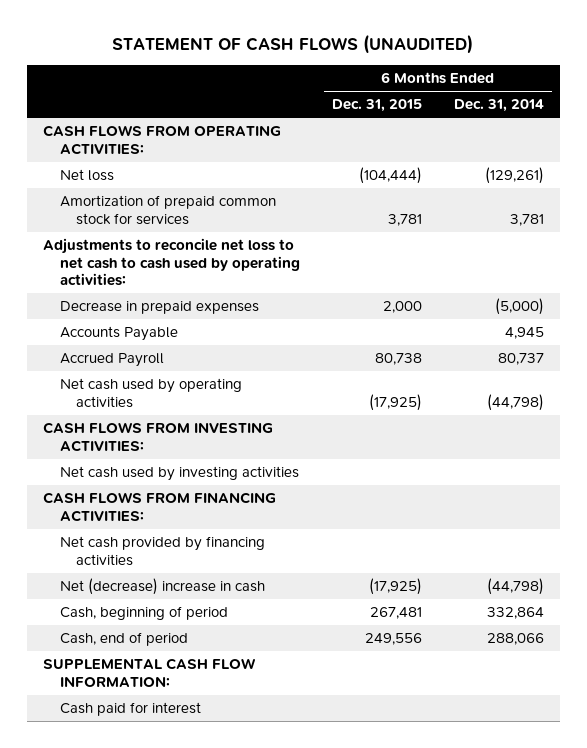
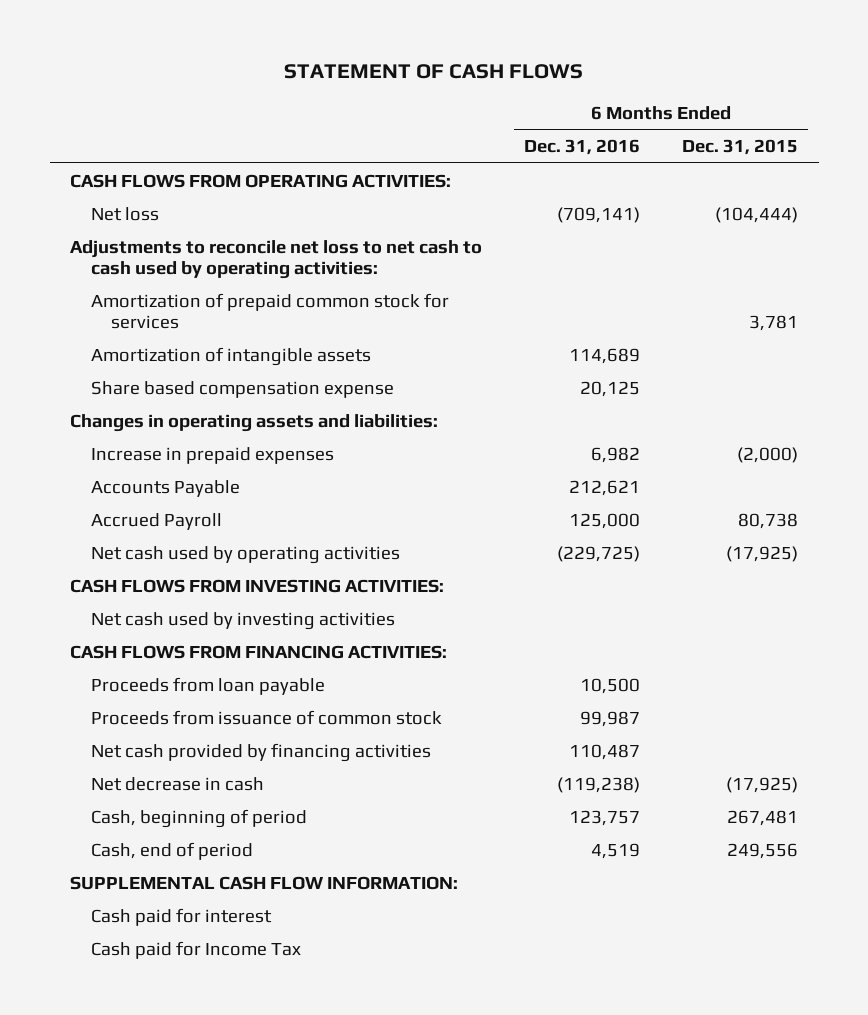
[112,34,474,55] STATEMENT OF CASH FLOWS (UNAUDITED) -> [284,64,584,80] STATEMENT OF CASH FLOWS
[453,99,544,113] Dec. 31, 2014 -> none
none -> [524,138,641,155] Dec. 31, 2016
[59,195,276,225] Amortization of prepaid common stock for services -> [90,292,449,329] Amortization of prepaid common stock for services
none -> [90,346,371,366] Amortization of intangible assets
none -> [90,380,394,398] Share based compensation expense
none -> [70,413,439,432] Changes in operating assets and liabilities:
[59,301,259,315] Decrease in prepaid expenses -> [90,446,334,464] Increase in prepaid expenses
[382,301,422,314] 2,000 -> [736,446,798,463] (2,000)
none -> [90,676,325,695] Proceeds from loan payable
none -> [90,709,442,725] Proceeds from issuance of common stock
[59,578,265,596] Net (decrease) increase in cash -> [90,776,264,791] Net decrease in cash
none -> [90,940,301,959] Cash paid for Income Tax

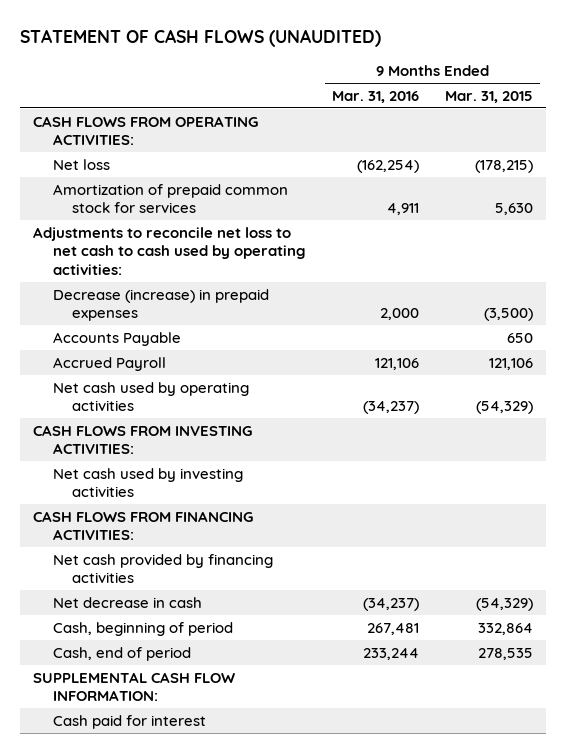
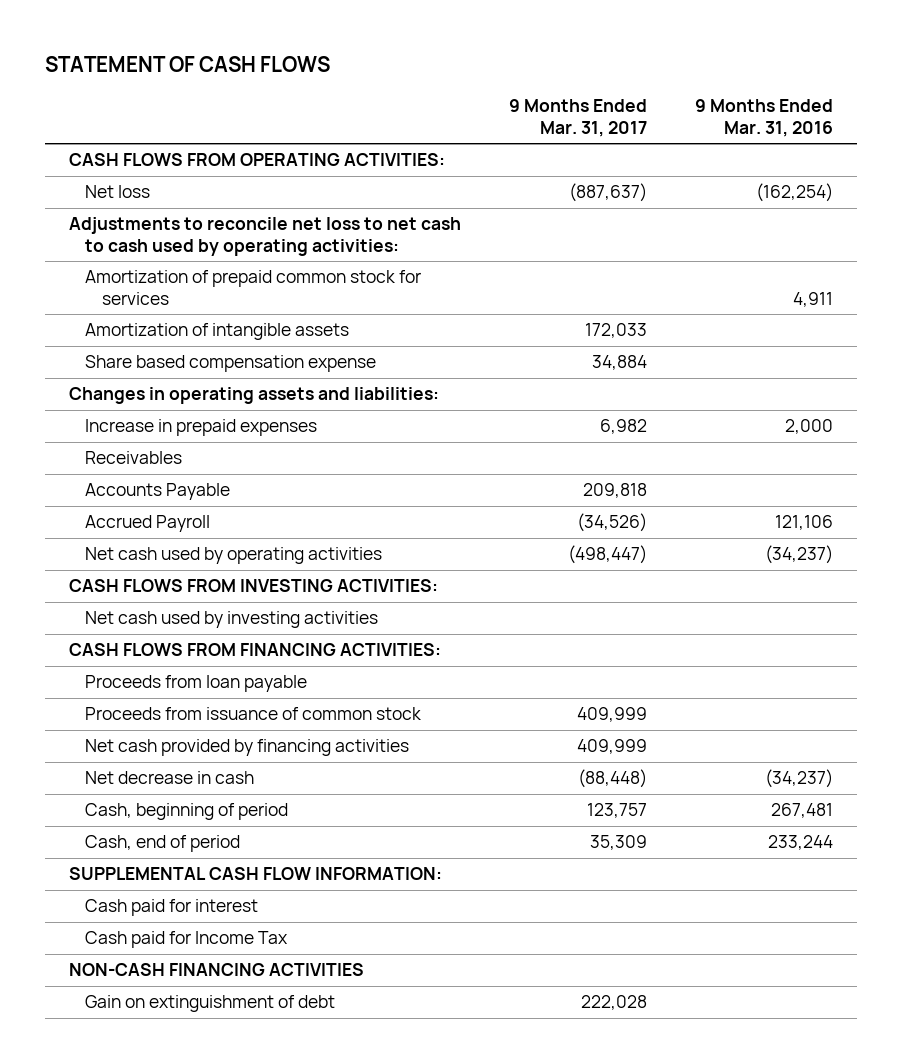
[19,29,381,48] STATEMENT OF CASH FLOWS (UNAUDITED) -> [44,56,330,73] STATEMENT OF CASH FLOWS
[445,90,534,103] Mar. 31, 2015 -> none
none -> [508,99,647,137] 9 Months Ended Mar. 31, 2017
[52,183,288,214] Amortization of prepaid common stock for services -> [85,270,422,305] Amortization of prepaid common stock for services
none -> [85,323,350,341] Amortization of intangible assets
none -> [85,355,377,373] Share based compensation expense
none -> [68,387,439,405] Changes in operating assets and liabilities:
[52,288,269,322] Decrease (increase) in prepaid expenses -> [85,419,318,437] Increase in prepaid expenses
none -> [85,451,183,465] Receivables
none -> [85,675,308,693] Proceeds from loan payable
none -> [85,707,423,721] Proceeds from issuance of common stock
none -> [85,931,289,949] Cash paid for Income Tax
none -> [68,963,364,977] NON-CASH FINANCING ACTIVITIES
none -> [85,995,336,1013] Gain on extinguishment of debt

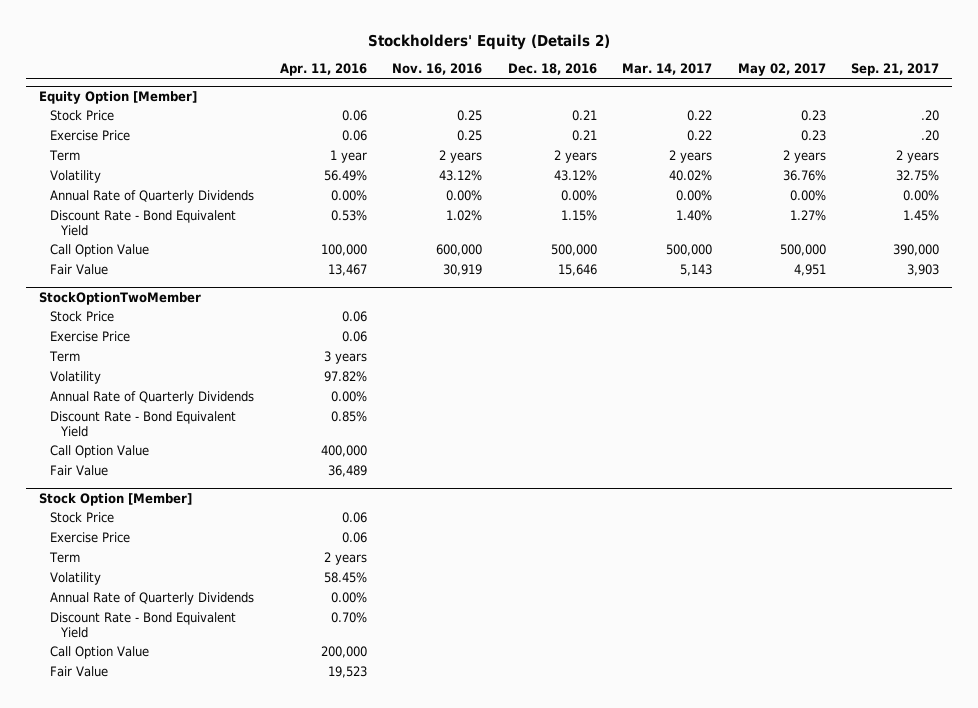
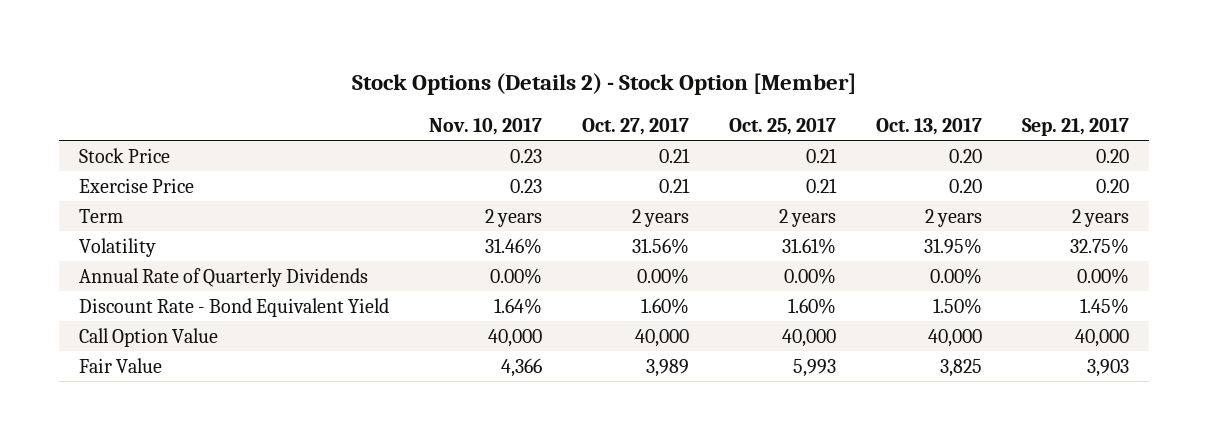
[368,33,611,50] Stockholders' Equity (Details 2) -> [351,72,856,95] Stock Options (Details 2) - Stock Option [Member]
[279,63,367,77] Apr. 11, 2016 -> none
[392,63,483,76] Nov. 16, 2016 -> none
[507,63,597,76] Dec. 18, 2016 -> none
[622,63,713,76] Mar. 14, 2017 -> none
[737,63,826,77] May 02, 2017 -> none
none -> [428,117,542,135] Nov. 10, 2017
none -> [581,117,689,135] Oct. 27, 2017
none -> [728,117,836,135] Oct. 25, 2017
none -> [875,117,982,135] Oct. 13, 2017
[39,90,198,104] Equity Option [Member] -> none
[921,110,940,122] .20 -> [1095,148,1129,163] 0.20
[921,130,940,142] .20 -> [1095,178,1129,193] 0.20
[893,244,940,257] 390,000 -> [1074,328,1129,347] 40,000
[39,291,202,305] StockOptionTwoMember -> none
[50,311,115,323] Stock Price -> none
[50,331,131,343] Exercise Price -> none
[49,351,81,363] Term -> none
[50,371,102,385] Volatility -> none
[50,391,255,405] Annual Rate of Quarterly Dividends -> none
[50,411,237,438] Discount Rate - Bond Equivalent Yield -> none
[50,445,150,459] Call Option Value -> none
[50,465,109,477] Fair Value -> none
[39,492,193,506] Stock Option [Member] -> none
[50,512,115,524] Stock Price -> none
[50,532,131,544] Exercise Price -> none
[49,552,81,564] Term -> none
[50,572,102,586] Volatility -> none
[50,592,255,606] Annual Rate of Quarterly Dividends -> none
[50,612,237,639] Discount Rate - Bond Equivalent Yield -> none
[50,646,150,660] Call Option Value -> none
[50,666,109,678] Fair Value -> none

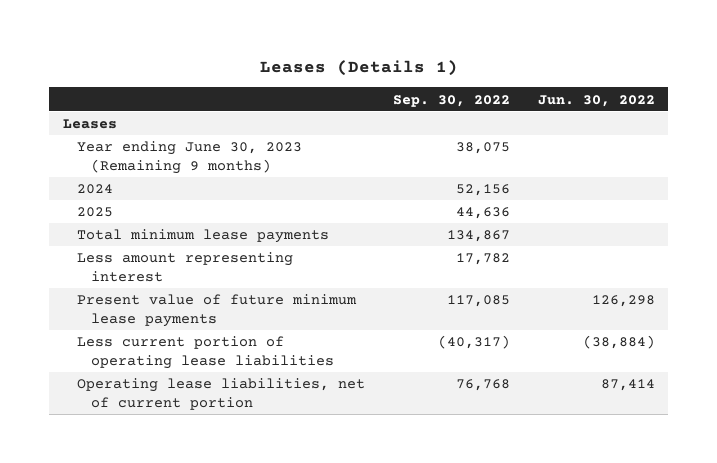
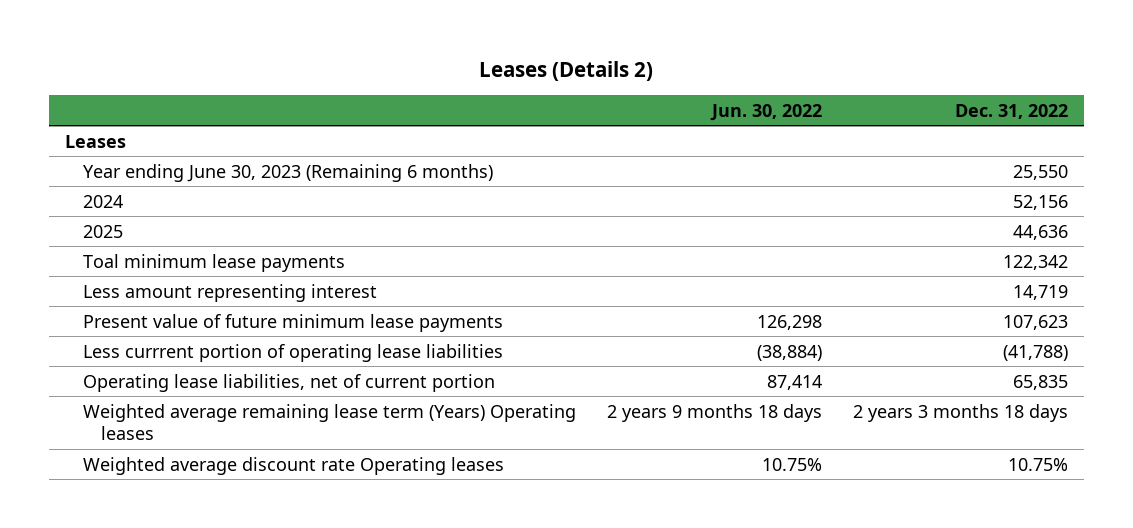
[259,60,458,77] Leases (Details 1) -> [479,60,654,81] Leases (Details 2)
[392,94,510,107] Sep. 30, 2022 -> none
none -> [955,103,1069,119] Dec. 31, 2022
[76,141,302,174] Year ending June 30, 2023 (Remaining 9 months) -> [82,163,493,182] Year ending June 30, 2023 (Remaining 6 months)
[76,229,329,244] Total minimum lease payments -> [82,253,345,272] Toal minimum lease payments
[76,336,334,369] Less current portion of operating lease liabilities -> [82,343,503,362] Less currrent portion of operating lease liabilities
none -> [82,403,576,441] Weighted average remaining lease term (Years) Operating leases
none -> [82,456,504,475] Weighted average discount rate Operating leases

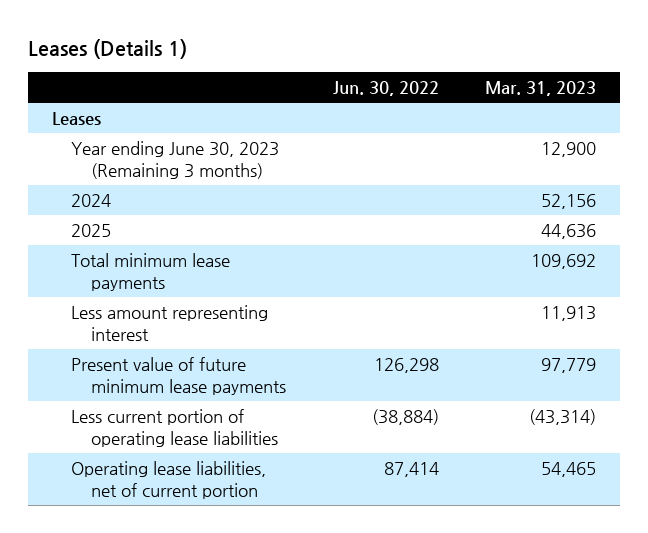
[479,60,654,81] Leases (Details 2) -> [28,38,188,59] Leases (Details 1)
[955,103,1069,119] Dec. 31, 2022 -> none
none -> [485,81,597,97] Mar. 31, 2023
[82,163,493,182] Year ending June 30, 2023 (Remaining 6 months) -> [71,141,280,179] Year ending June 30, 2023 (Remaining 3 months)
[82,253,345,272] Toal minimum lease payments -> [71,253,231,291] Total minimum lease payments
[82,343,503,362] Less currrent portion of operating lease liabilities -> [71,409,278,447] Less current portion of operating lease liabilities
[82,403,576,441] Weighted average remaining lease term (Years) Operating leases -> none
[82,456,504,475] Weighted average discount rate Operating leases -> none

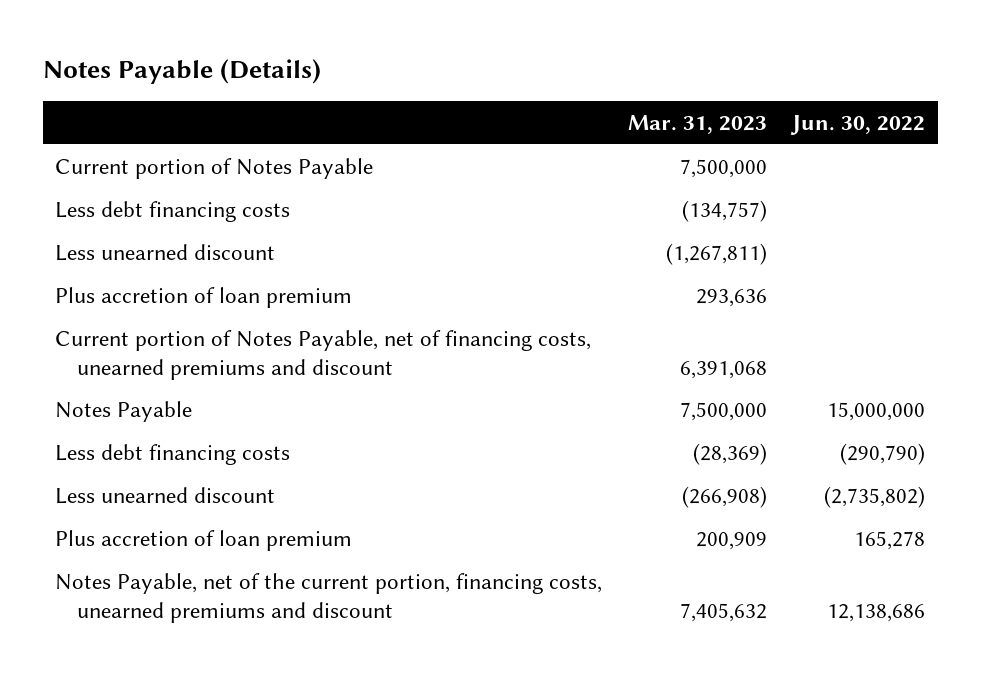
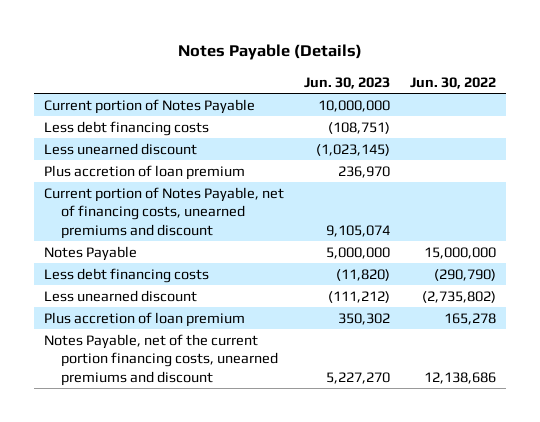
[627,115,767,135] Mar. 31, 2023 -> none
none -> [304,76,391,89] Jun. 30, 2023
[55,572,603,623] Notes Payable, net of the current portion, financing costs, unearned premiums and discount -> [43,333,279,386] Notes Payable, net of the current portion financing costs, unearned premiums and discount

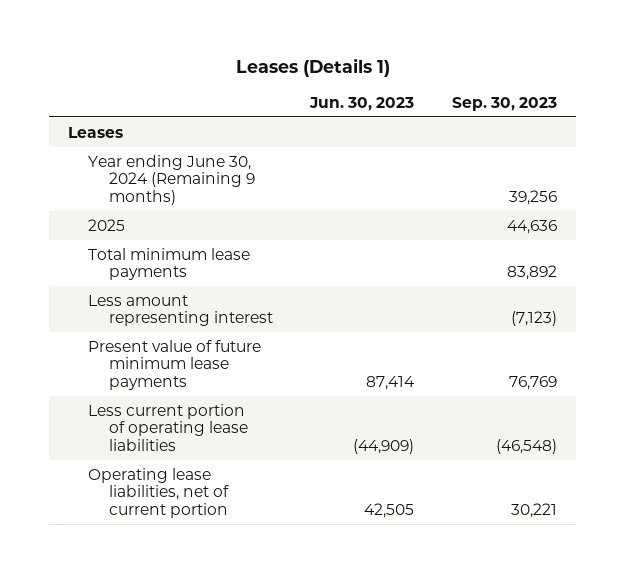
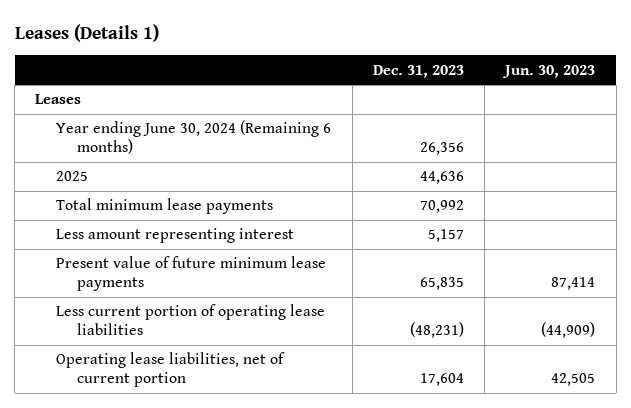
[452,97,558,112] Sep. 30, 2023 -> none
none -> [372,64,464,78] Dec. 31, 2023
[88,154,255,205] Year ending June 30, 2024 (Remaining 9 months) -> [56,120,332,155] Year ending June 30, 2024 (Remaining 6 months)

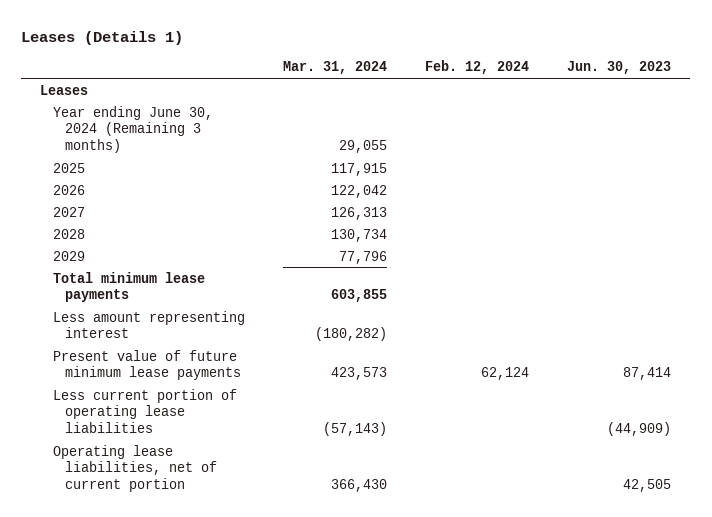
[372,64,464,78] Dec. 31, 2023 -> none
none -> [282,61,387,75] Mar. 31, 2024
none -> [425,60,530,75] Feb. 12, 2024
[56,120,332,155] Year ending June 30, 2024 (Remaining 6 months) -> [52,105,213,154] Year ending June 30, 2024 (Remaining 3 months)
none -> [52,184,85,195] 2026
none -> [52,206,85,217] 2027
none -> [52,228,85,239] 2028
none -> [52,250,85,261] 2029

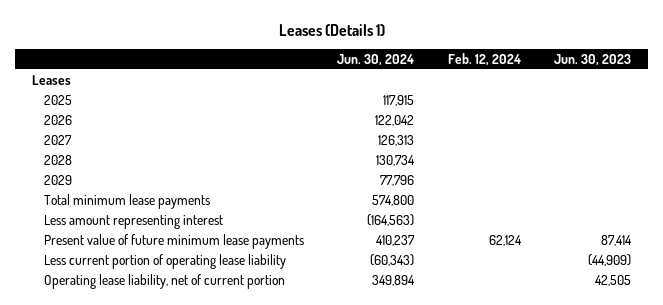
[282,61,387,75] Mar. 31, 2024 -> none
none -> [337,54,415,67] Jun. 30, 2024
[52,105,213,154] Year ending June 30, 2024 (Remaining 3 months) -> none
[52,388,237,434] Less current portion of operating lease liabilities -> [43,253,286,269] Less current portion of operating lease liability
[52,444,218,493] Operating lease liabilities, net of current portion -> [43,273,285,289] Operating lease liability, net of current portion

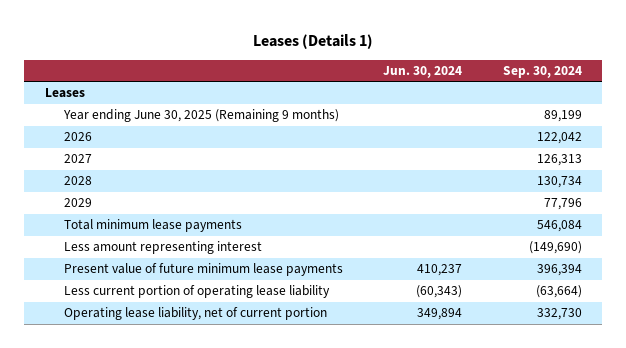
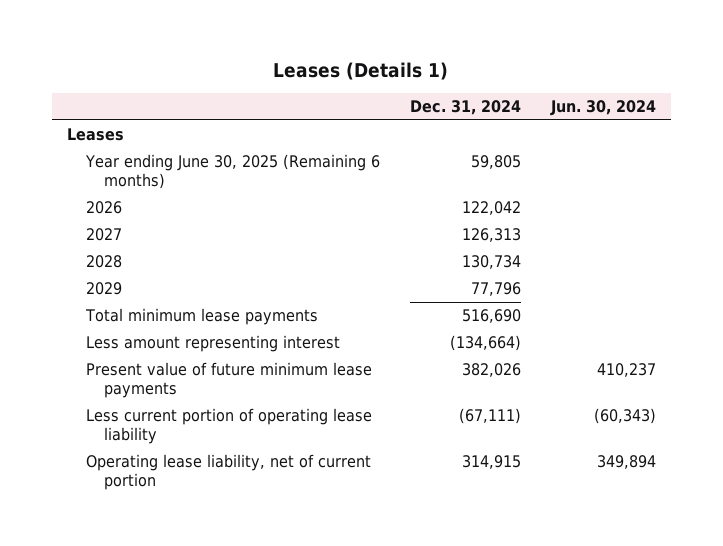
[502,65,582,78] Sep. 30, 2024 -> none
none -> [409,100,521,116] Dec. 31, 2024
[62,109,339,123] Year ending June 30, 2025 (Remaining 9 months) -> [84,154,380,190] Year ending June 30, 2025 (Remaining 6 months)

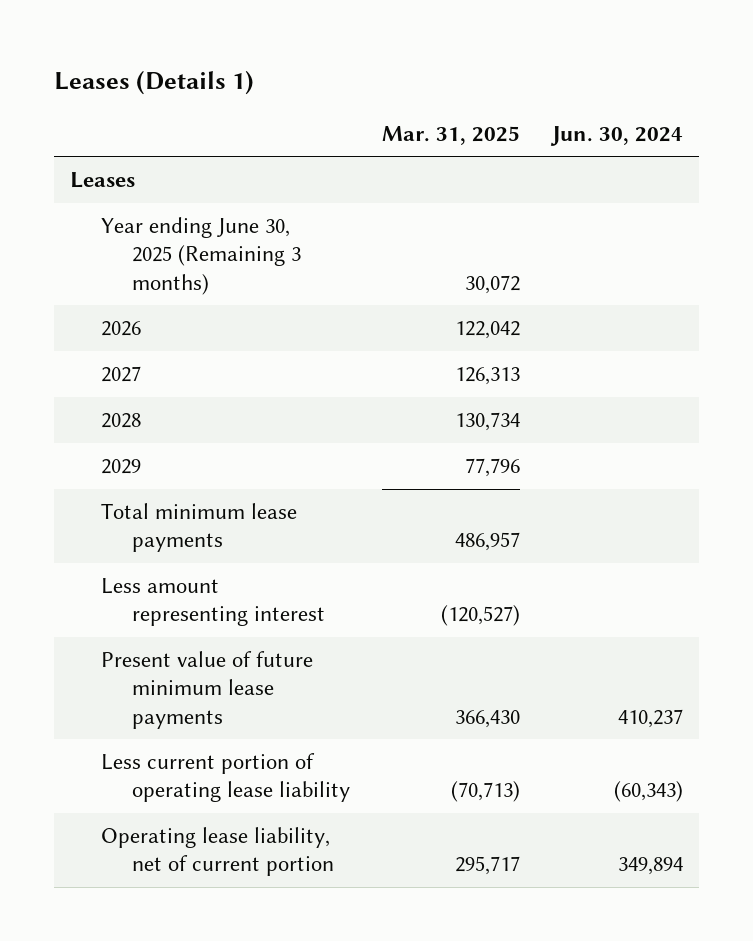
[409,100,521,116] Dec. 31, 2024 -> none
none -> [382,125,521,145] Mar. 31, 2025
[84,154,380,190] Year ending June 30, 2025 (Remaining 6 months) -> [101,217,302,295] Year ending June 30, 2025 (Remaining 3 months)

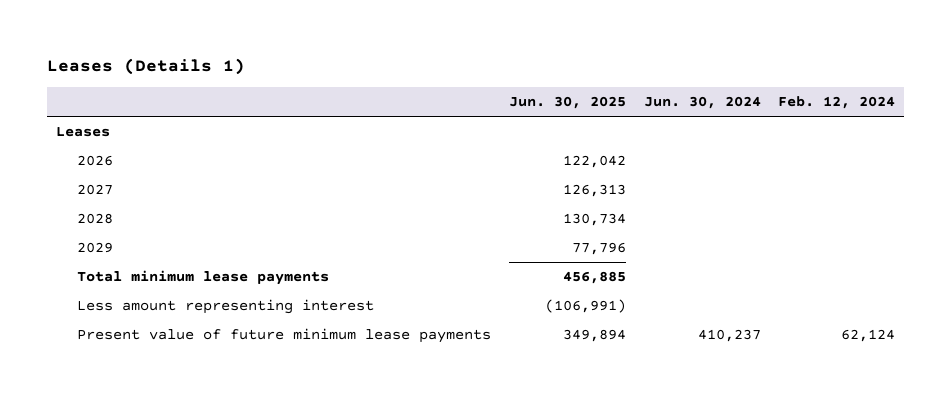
[382,125,521,145] Mar. 31, 2025 -> none
none -> [508,96,626,110] Jun. 30, 2025
none -> [778,96,896,110] Feb. 12, 2024
[101,217,302,295] Year ending June 30, 2025 (Remaining 3 months) -> none
[101,753,351,803] Less current portion of operating lease liability -> none
[101,827,335,877] Operating lease liability, net of current portion -> none

